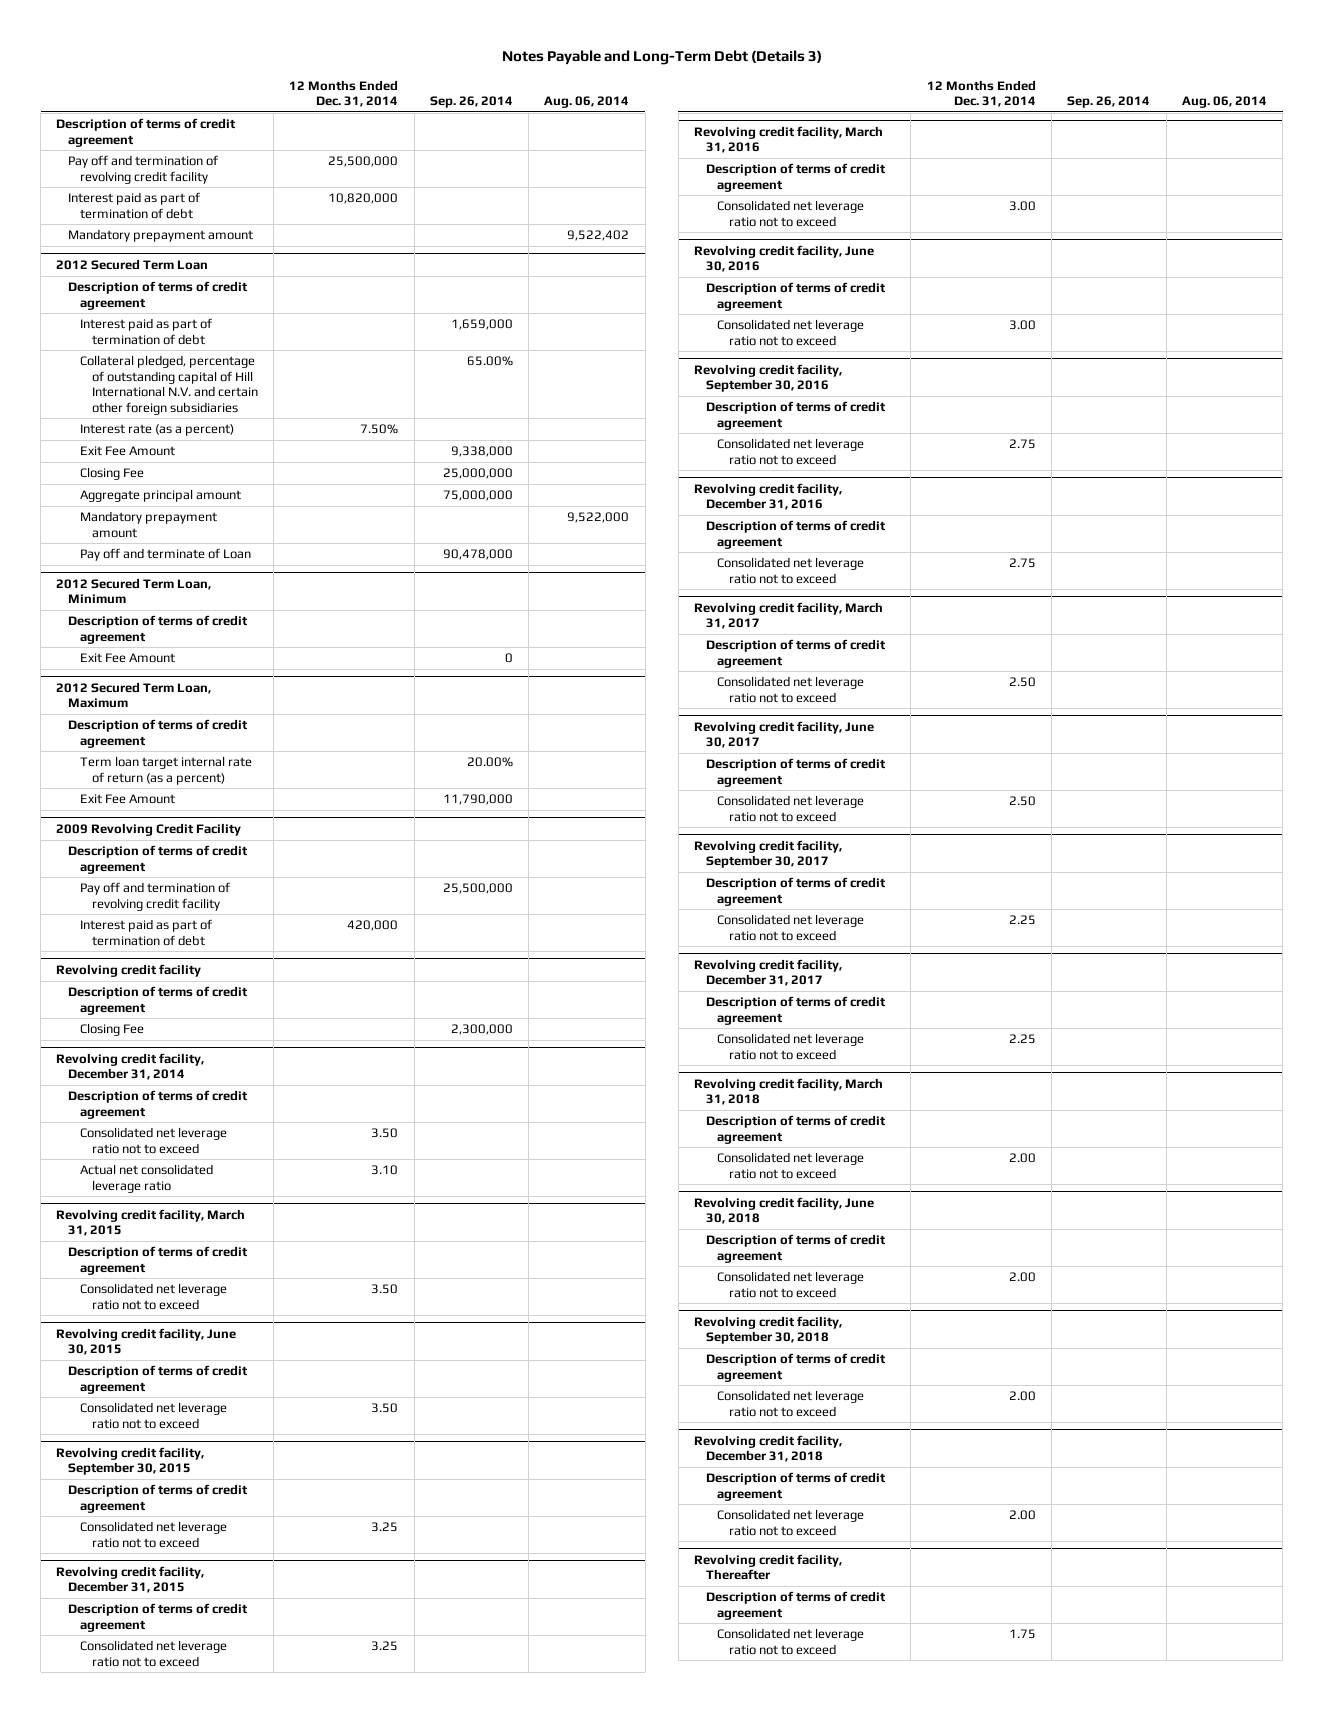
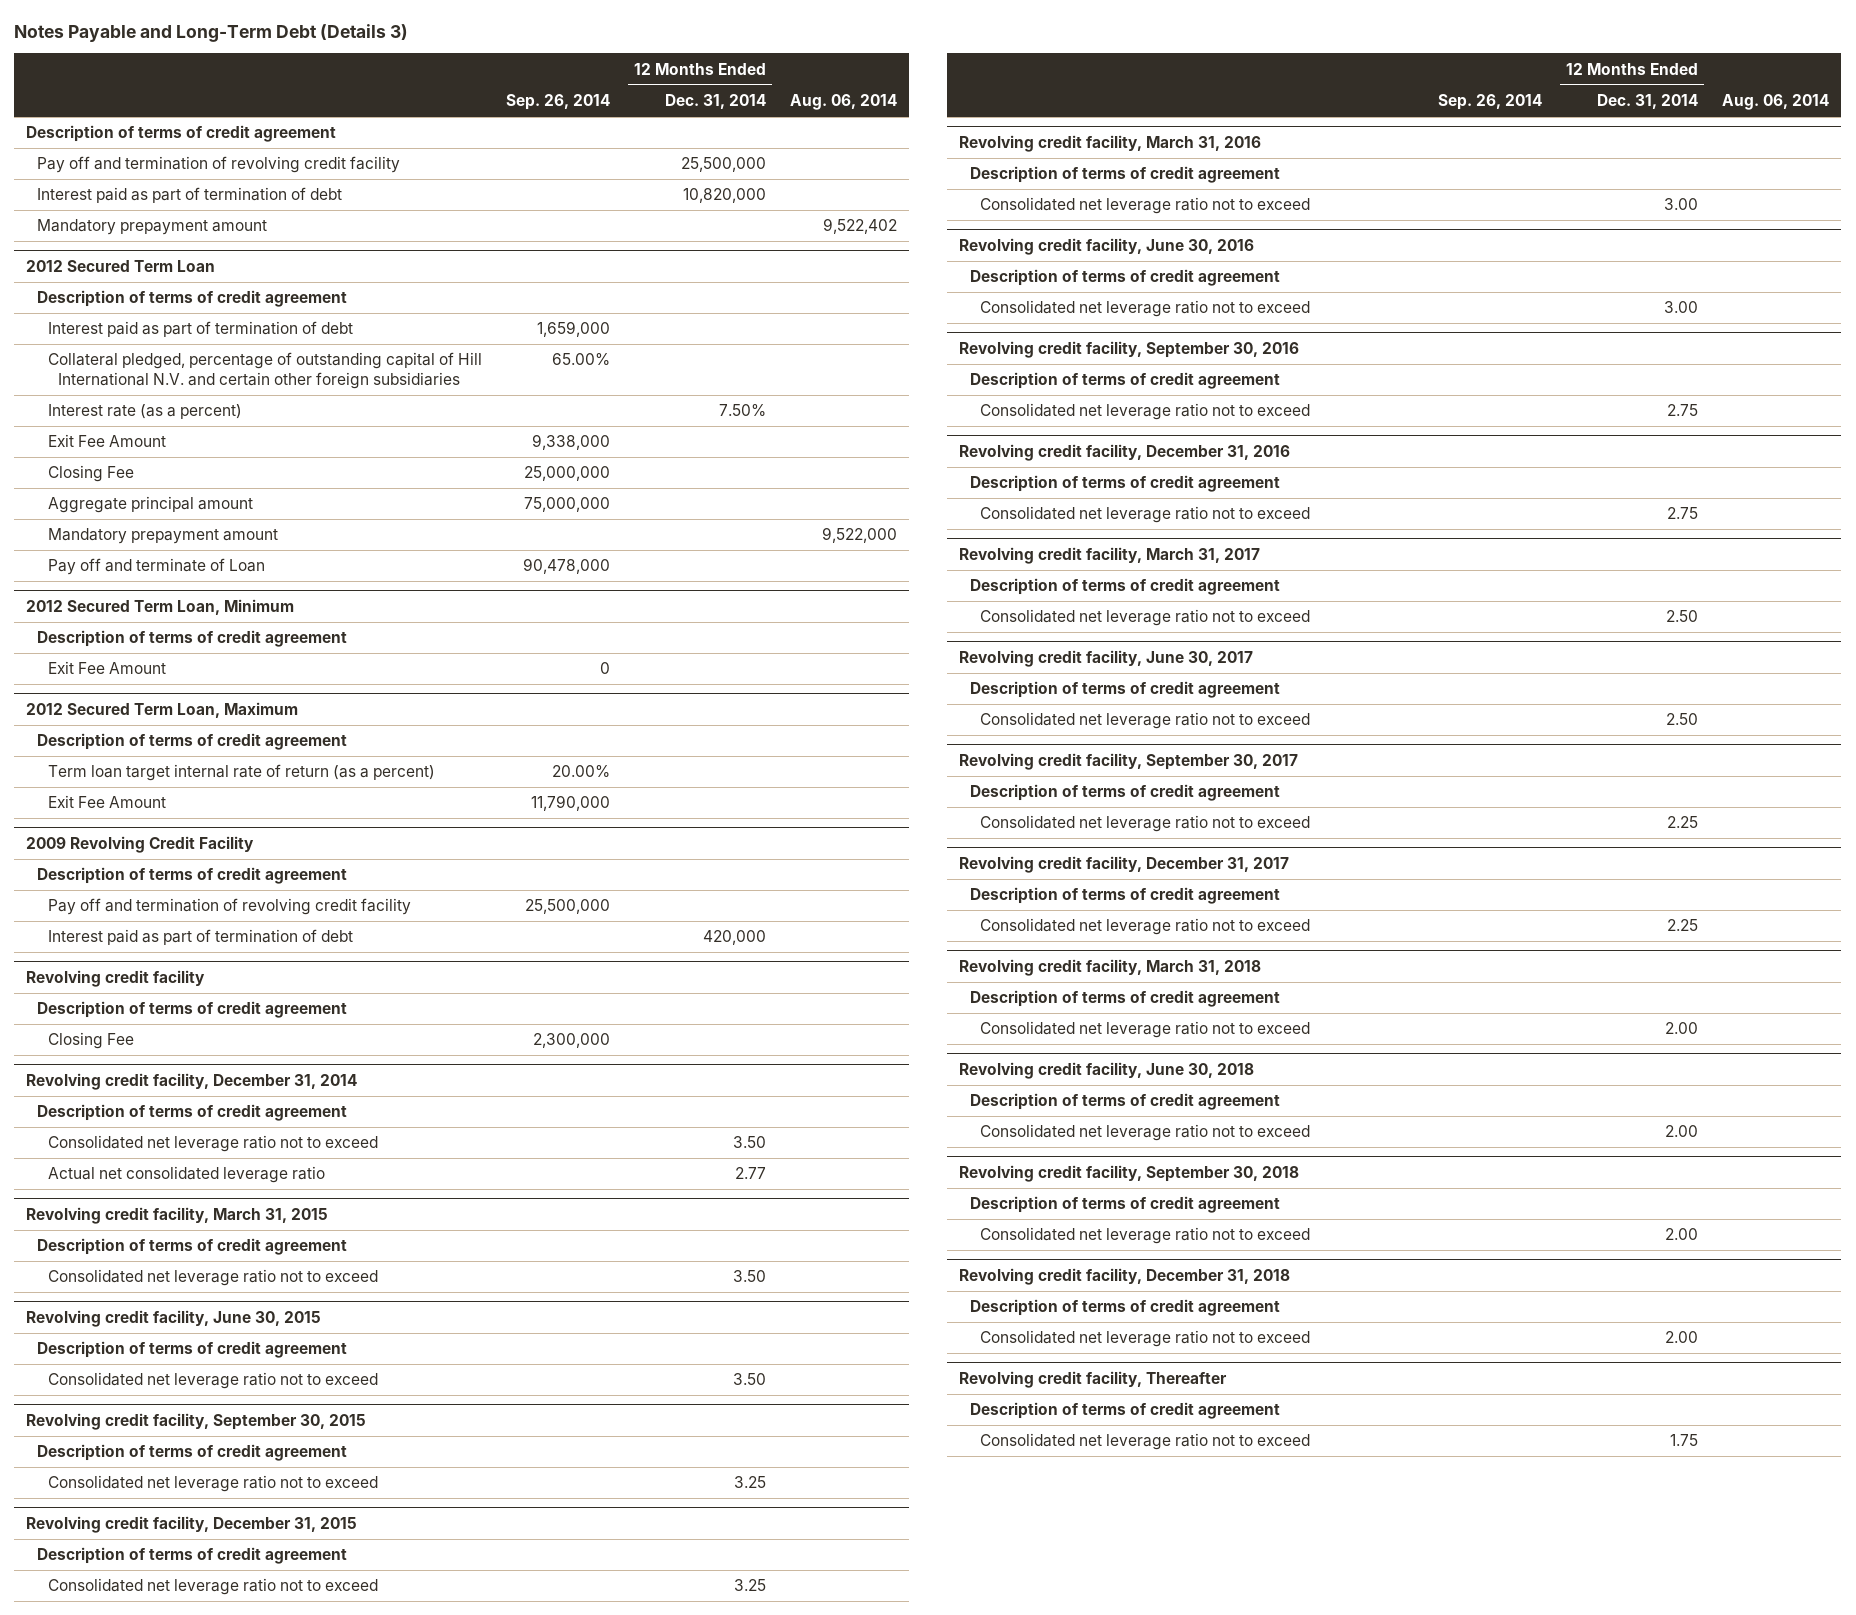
[371,1165,399,1176] 3.10 -> [734,1167,766,1180] 2.77

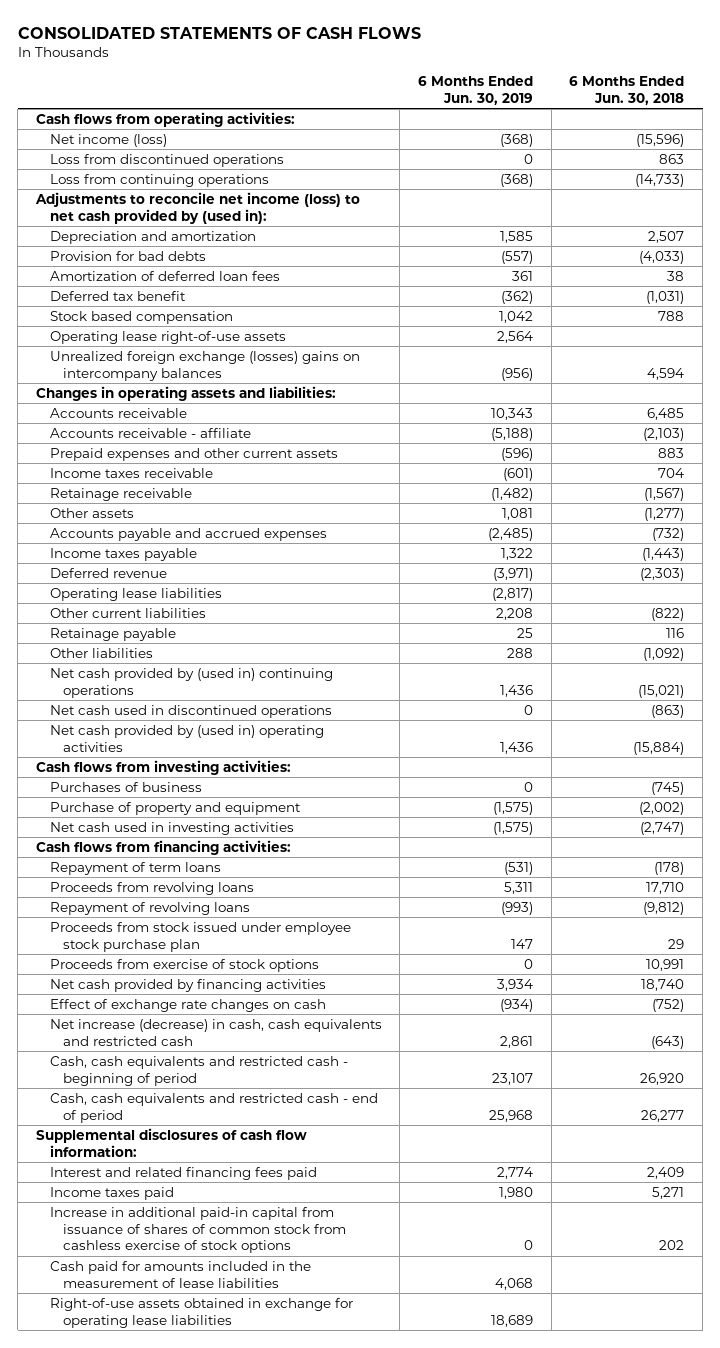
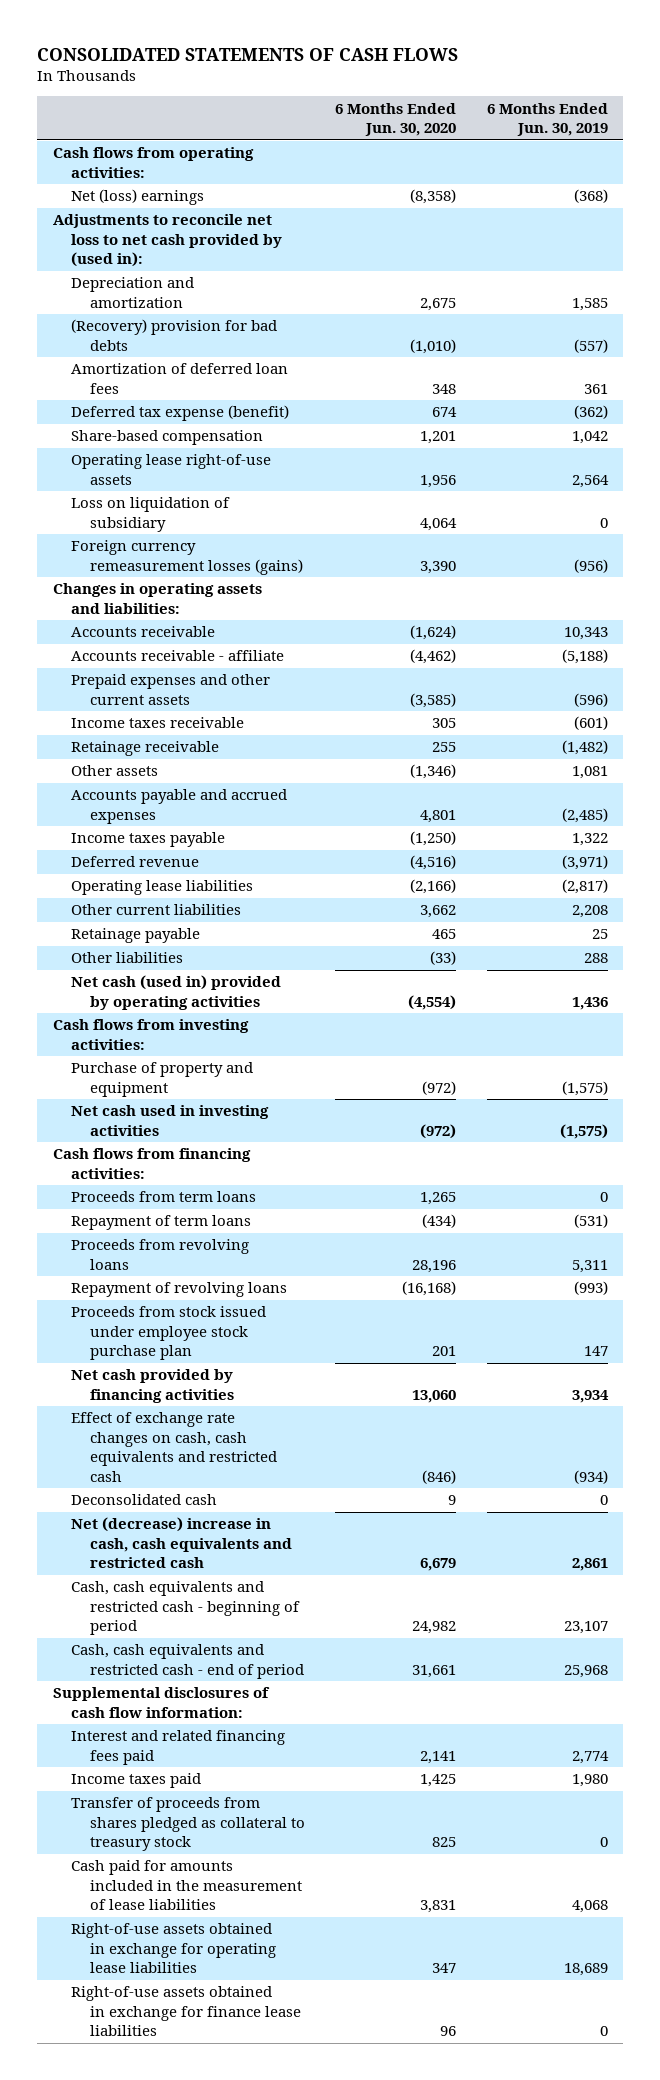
[569,76,685,105] 6 Months Ended Jun. 30, 2018 -> none
none -> [335,102,457,137] 6 Months Ended Jun. 30, 2020
[49,154,284,168] Loss from discontinued operations -> none
[49,174,269,188] Loss from continuing operations -> none
[49,134,167,148] Net income (loss) -> [71,189,205,206] Net (loss) earnings
[34,192,360,224] Adjustments to reconcile net income (loss) to net cash provided by (used in): -> [52,214,283,268] Adjustments to reconcile net loss to net cash provided by (used in):
[49,251,206,262] Provision for bad debts -> [71,319,278,351] (Recovery) provision for bad debts
[49,291,186,302] Deferred tax benefit -> [71,405,290,422] Deferred tax expense (benefit)
[49,311,233,325] Stock based compensation -> [71,430,264,446] Share-based compensation
none -> [71,497,231,532] Loss on liquidation of subsidiary
[49,351,360,381] Unrealized foreign exchange (losses) gains on intercompany balances -> [71,540,303,575] Foreign currency remeasurement losses (gains)
[49,668,333,698] Net cash provided by (used in) continuing operations -> none
[49,705,332,719] Net cash used in discontinued operations -> none
[49,725,324,752] Net cash provided by (used in) operating activities -> [71,975,282,1010] Net cash (used in) provided by operating activities
[49,782,202,793] Purchases of business -> none
none -> [71,1191,257,1203] Proceeds from term loans
[49,959,319,973] Proceeds from exercise of stock options -> none
[49,999,326,1013] Effect of exchange rate changes on cash -> [71,1412,277,1482] Effect of exchange rate changes on cash, cash equivalents and restricted cash
none -> [71,1494,218,1506] Deconsolidated cash
[49,1019,382,1046] Net increase (decrease) in cash, cash equivalents and restricted cash -> [71,1517,292,1569] Net (decrease) increase in cash, cash equivalents and restricted cash
[49,1207,347,1254] Increase in additional paid-in capital from issuance of shares of common stock from cashless exercise of stock options -> none
none -> [71,1797,305,1852] Transfer of proceeds from shares pledged as collateral to treasury stock
none -> [71,1986,301,2037] Right-of-use assets obtained in exchange for finance lease liabilities

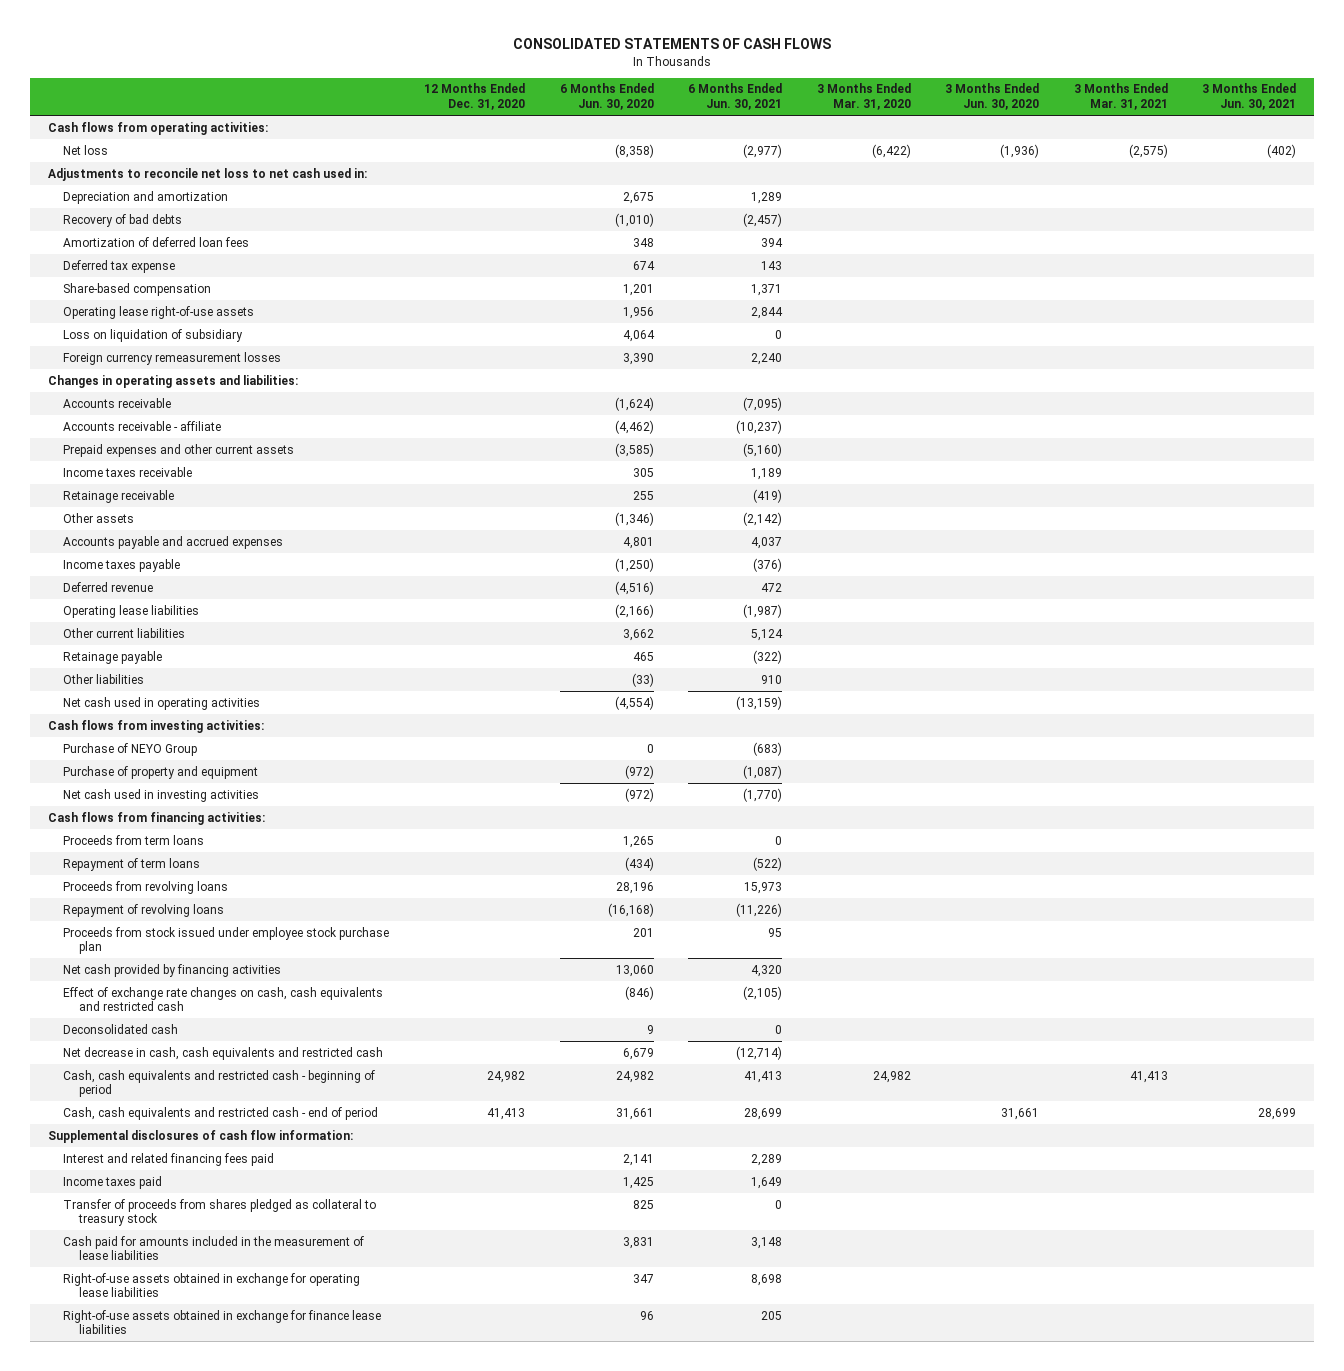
[486,102,608,137] 6 Months Ended Jun. 30, 2019 -> none
none -> [423,83,525,110] 12 Months Ended Dec. 31, 2020
none -> [688,83,783,110] 6 Months Ended Jun. 30, 2021
none -> [816,83,911,110] 3 Months Ended Mar. 31, 2020
none -> [945,83,1040,110] 3 Months Ended Jun. 30, 2020
none -> [1073,83,1168,110] 3 Months Ended Mar. 31, 2021
none -> [1202,83,1297,110] 3 Months Ended Jun. 30, 2021
[71,189,205,206] Net (loss) earnings -> [63,144,109,155] Net loss
[52,214,283,268] Adjustments to reconcile net loss to net cash provided by (used in): -> [47,167,367,181] Adjustments to reconcile net loss to net cash used in:
[71,319,278,351] (Recovery) provision for bad debts -> [63,213,183,227] Recovery of bad debts
[71,405,290,422] Deferred tax expense (benefit) -> [63,259,176,273] Deferred tax expense
[71,540,303,575] Foreign currency remeasurement losses (gains) -> [63,351,282,365] Foreign currency remeasurement losses
[71,975,282,1010] Net cash (used in) provided by operating activities -> [63,696,261,710] Net cash used in operating activities
none -> [63,742,198,756] Purchase of NEYO Group
[71,1517,292,1569] Net (decrease) increase in cash, cash equivalents and restricted cash -> [63,1046,384,1060] Net decrease in cash, cash equivalents and restricted cash

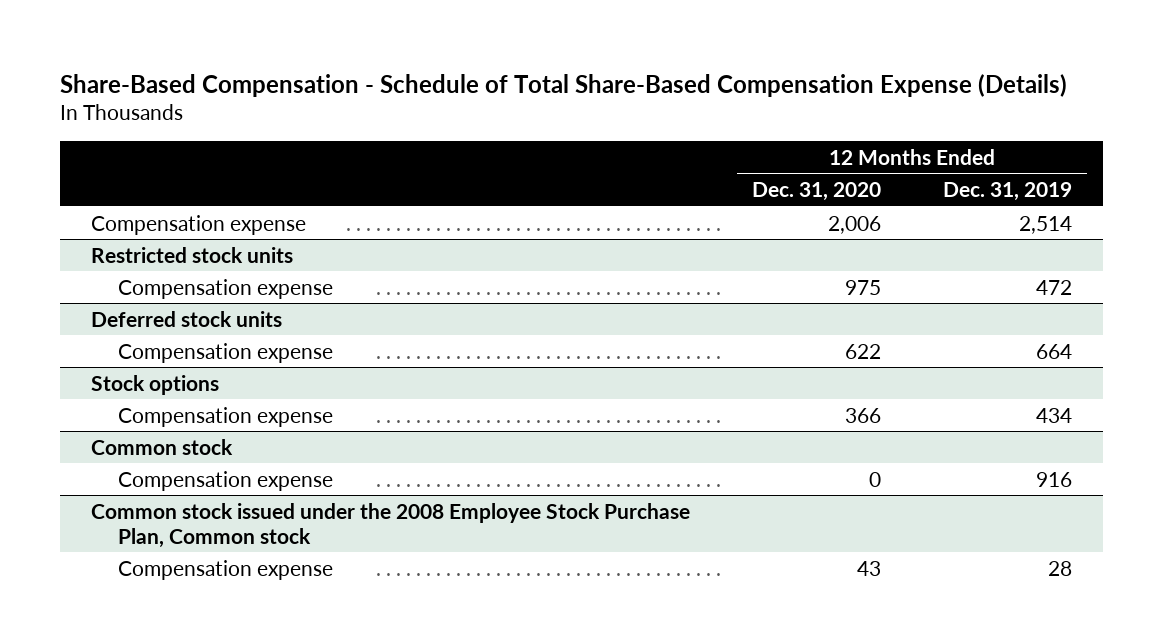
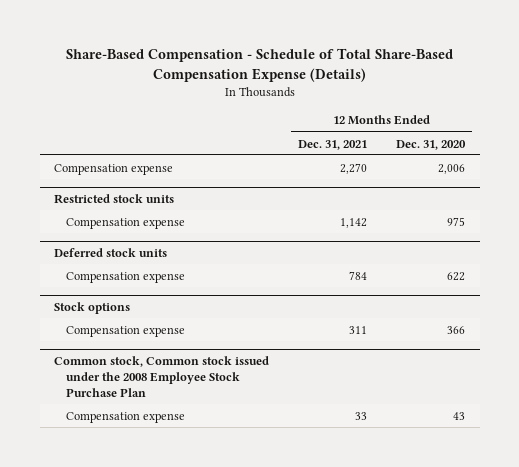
[943,181,1073,201] Dec. 31, 2019 -> none
none -> [298,139,368,150] Dec. 31, 2021
[91,438,234,455] Common stock -> none
[117,470,333,491] Compensation expense -> none
[91,502,691,548] Common stock issued under the 2008 Employee Stock Purchase Plan, Common stock -> [54,355,270,397] Common stock, Common stock issued under the 2008 Employee Stock Purchase Plan

